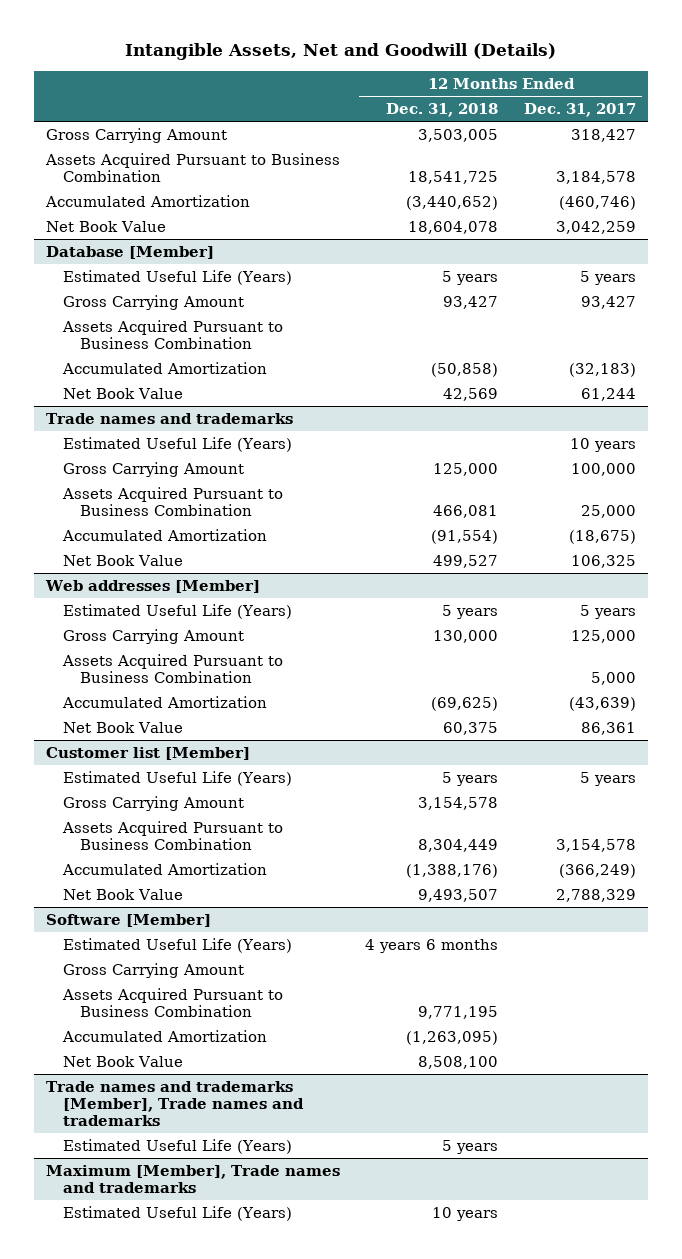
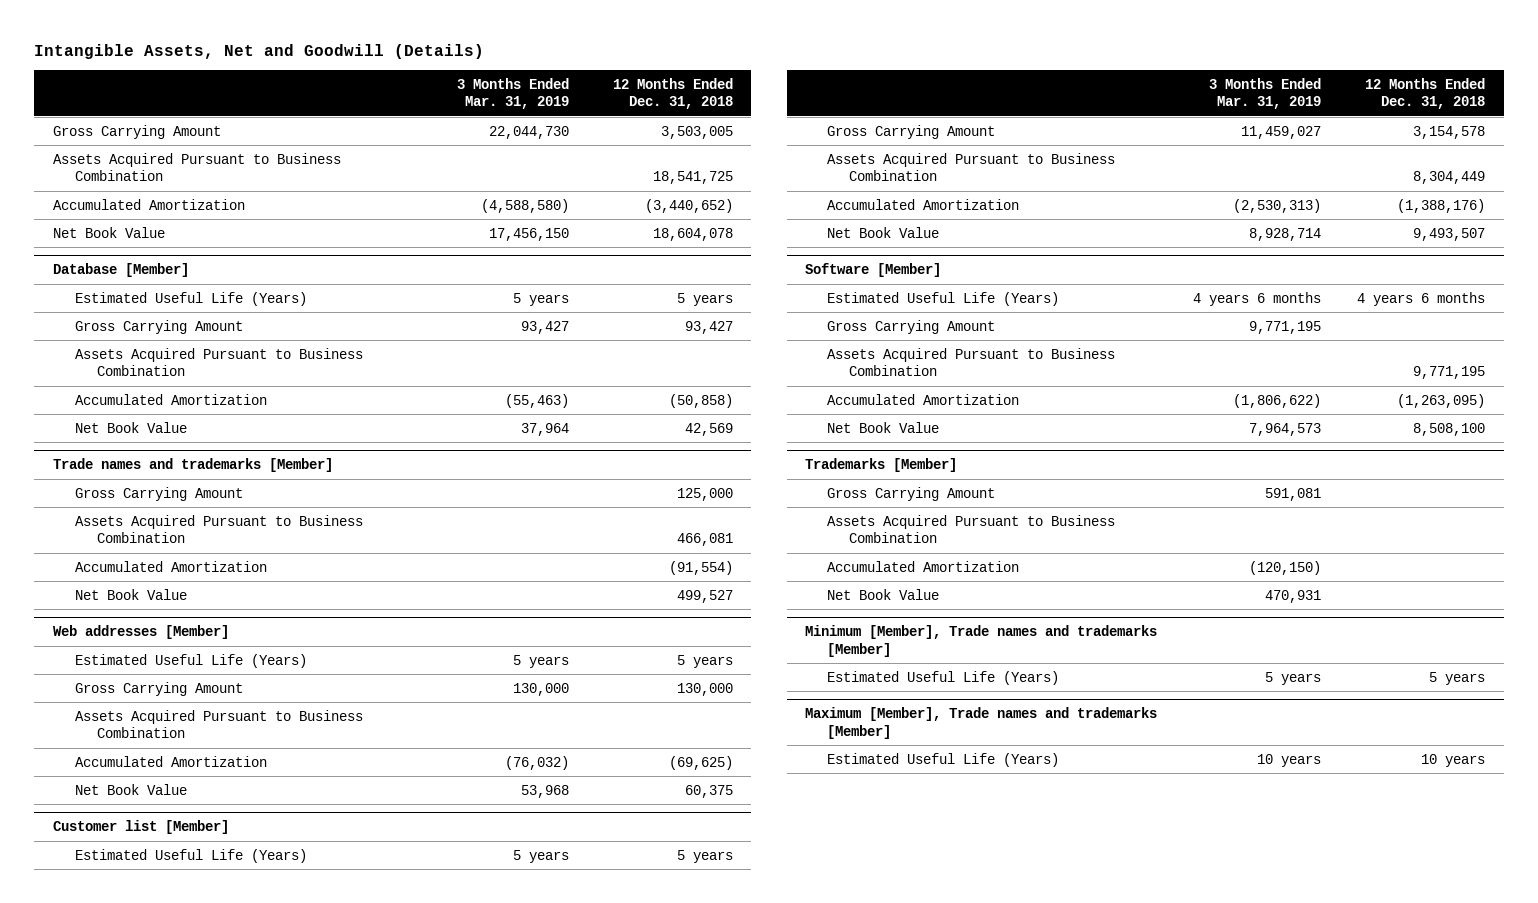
[523,102,636,117] Dec. 31, 2017 -> none
none -> [456,78,569,110] 3 Months Ended Mar. 31, 2019
[63,436,293,452] Estimated Useful Life (Years) -> none
[46,412,294,424] Trade names and trademarks -> [52,458,333,473] Trade names and trademarks [Member]
none -> [804,458,957,473] Trademarks [Member]
none -> [826,486,995,501] Gross Carrying Amount
none -> [826,514,1115,544] Assets Acquired Pursuant to Business Combination
none -> [826,560,1019,572] Accumulated Amortization
none -> [826,588,939,600] Net Book Value
[46,1080,305,1127] Trade names and trademarks [Member], Trade names and trademarks -> [804,625,1157,657] Minimum [Member], Trade names and trademarks [Member]
[46,1164,341,1194] Maximum [Member], Trade names and trademarks -> [804,707,1157,739] Maximum [Member], Trade names and trademarks [Member]

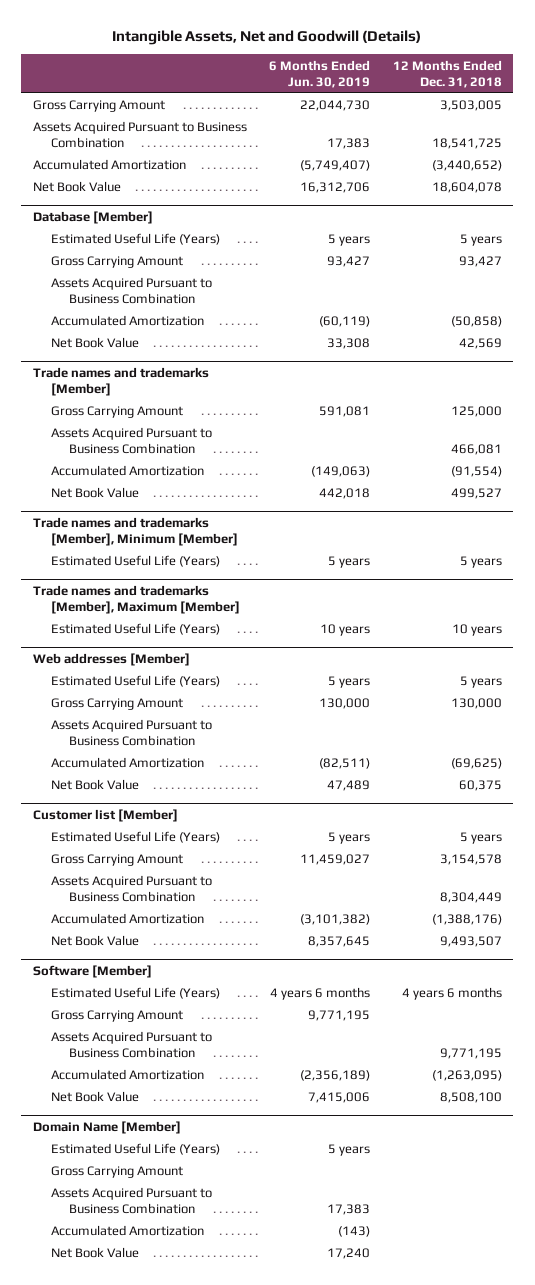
[456,78,569,110] 3 Months Ended Mar. 31, 2019 -> none
none -> [269,59,371,88] 6 Months Ended Jun. 30, 2019
none -> [32,517,238,547] Trade names and trademarks [Member], Minimum [Member]
none -> [50,555,220,568] Estimated Useful Life (Years)
none -> [32,585,240,615] Trade names and trademarks [Member], Maximum [Member]
none -> [50,623,220,636] Estimated Useful Life (Years)
[804,458,957,473] Trademarks [Member] -> none
none -> [32,1121,181,1135] Domain Name [Member]
none -> [50,1143,220,1156] Estimated Useful Life (Years)
[804,625,1157,657] Minimum [Member], Trade names and trademarks [Member] -> none
[826,670,1059,685] Estimated Useful Life (Years) -> none
[804,707,1157,739] Maximum [Member], Trade names and trademarks [Member] -> none
[826,752,1059,767] Estimated Useful Life (Years) -> none

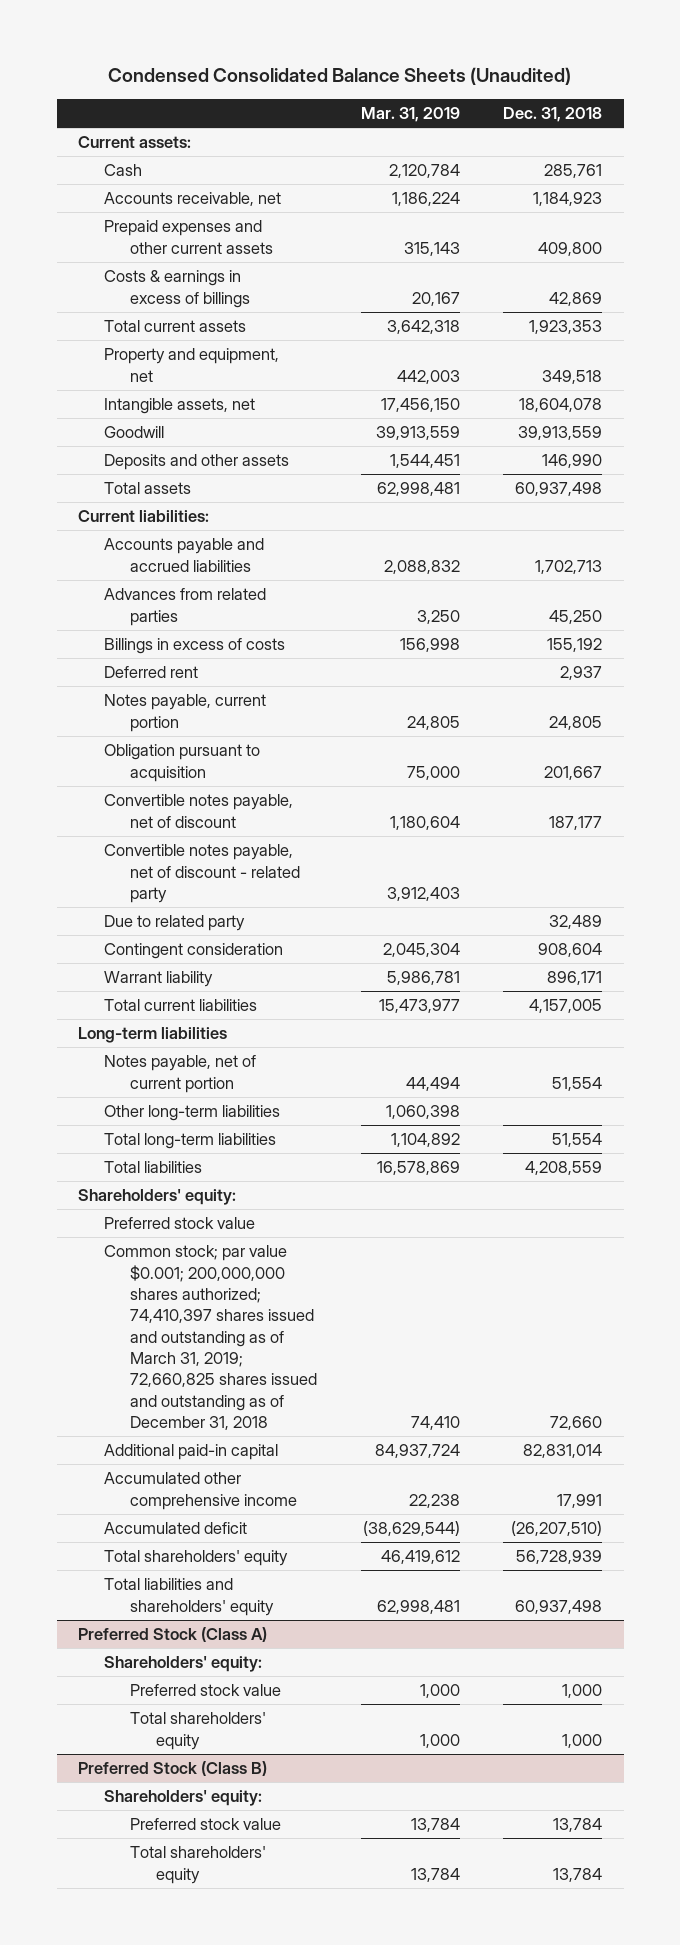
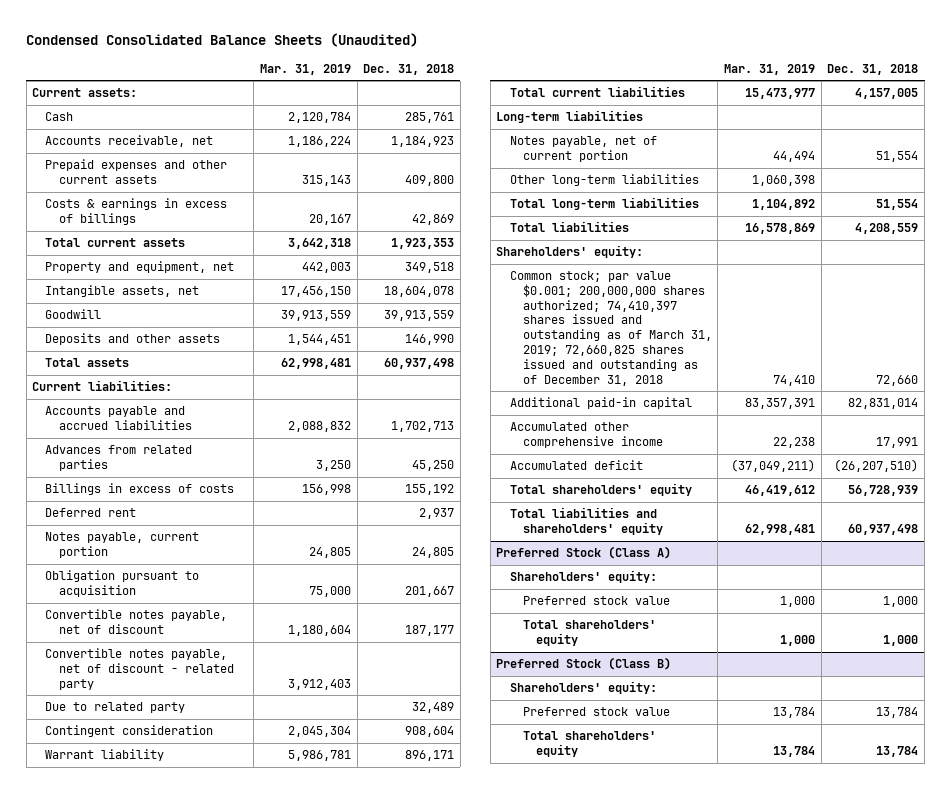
[104,1217,256,1230] Preferred stock value -> none
[374,1444,460,1459] 84,937,724 -> [745,398,816,410] 83,357,391
[362,1521,460,1537] (38,629,544) -> [731,459,816,473] (37,049,211)

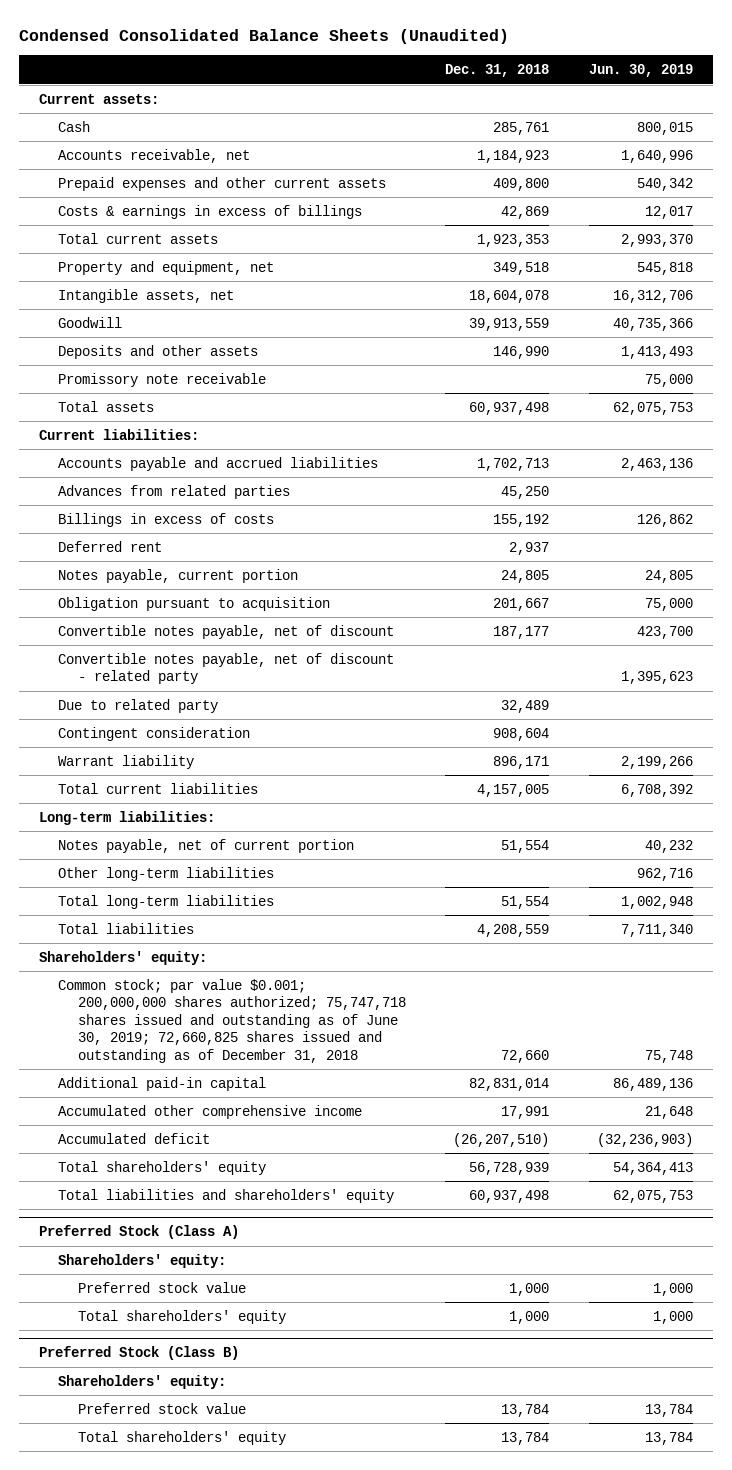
[259,63,351,75] Mar. 31, 2019 -> none
none -> [588,64,693,78] Jun. 30, 2019
none -> [58,372,267,387] Promissory note receivable
[496,110,644,124] Long-term liabilities -> [38,810,215,825] Long-term liabilities:
[509,271,712,386] Common stock; par value $0.001; 200,000,000 shares authorized; 74,410,397 shares issued and outstanding as of March 31, 2019; 72,660,825 shares issued and outstanding as of December 31, 2018 -> [58,978,406,1063] Common stock; par value $0.001; 200,000,000 shares authorized; 75,747,718 shares issued and outstanding as of June 30, 2019; 72,660,825 shares issued and outstanding as of December 31, 2018

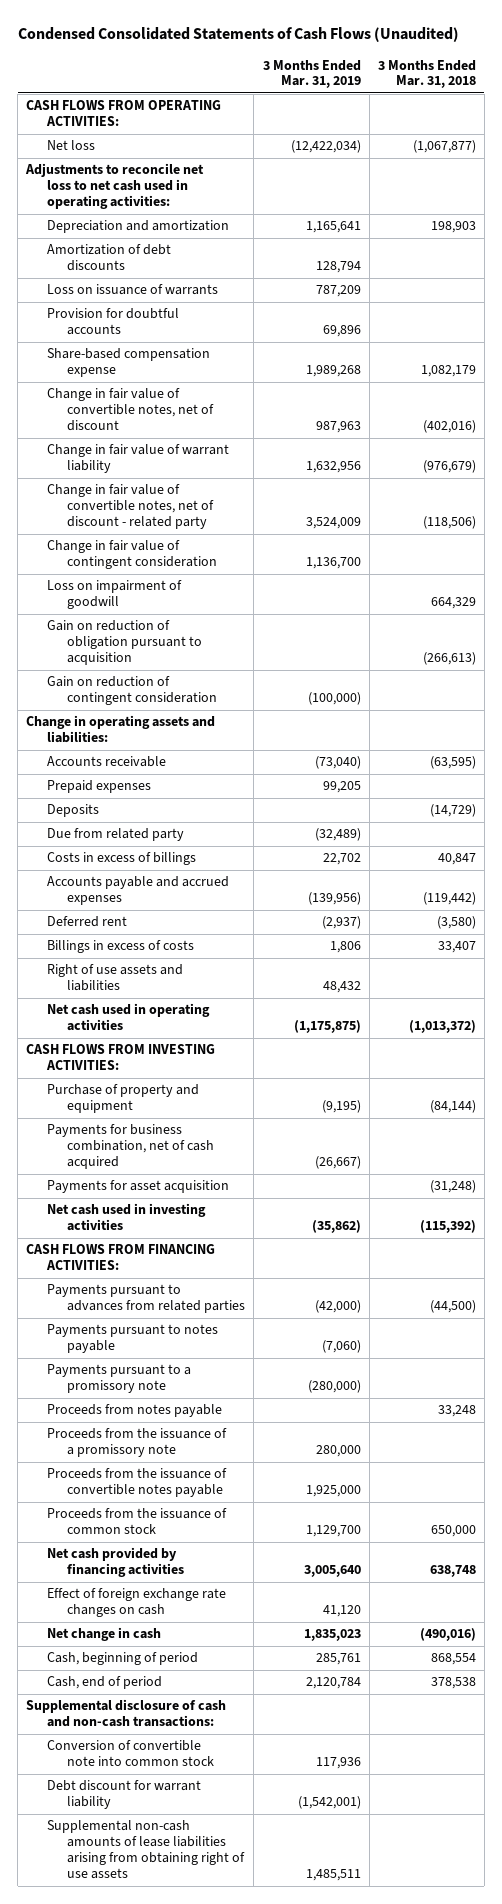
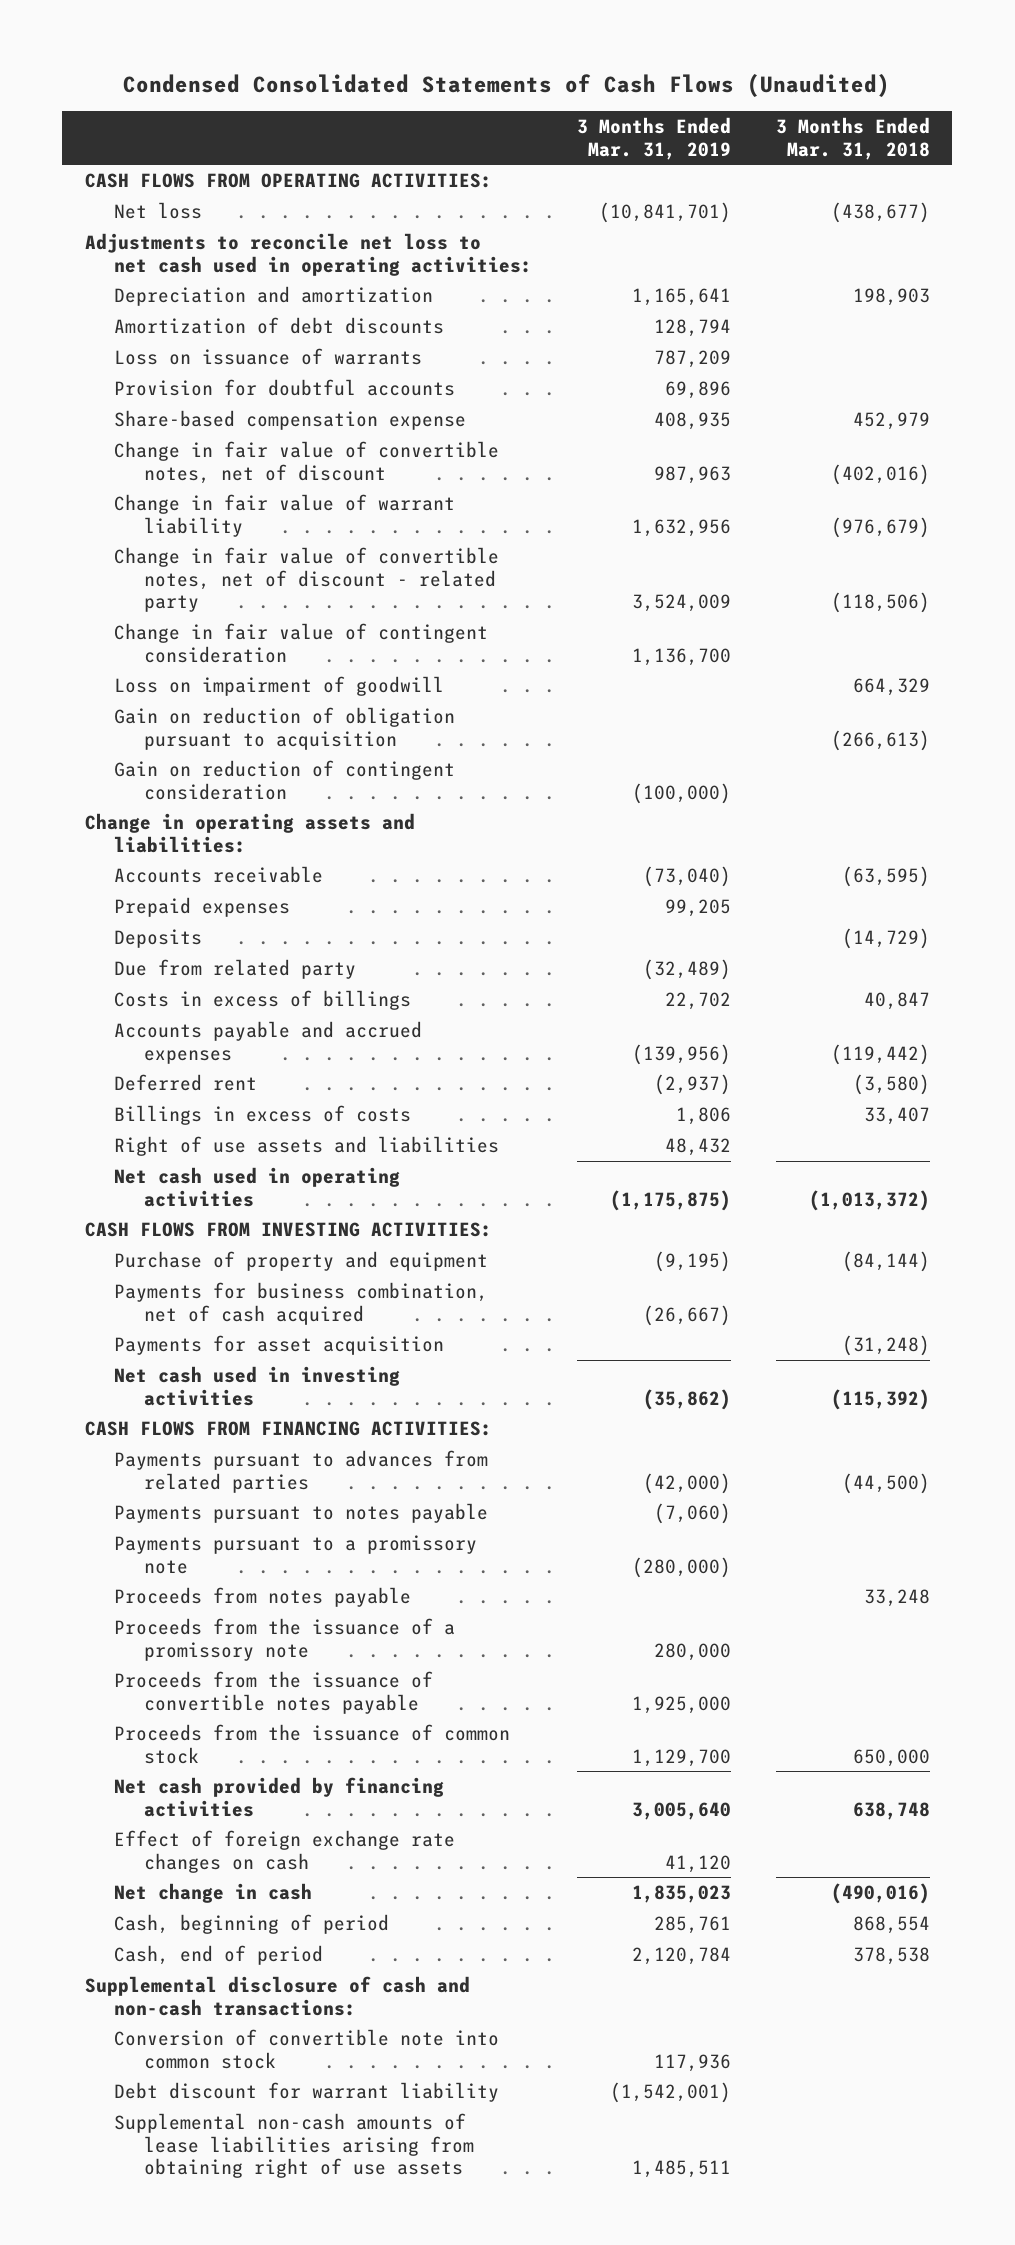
[290,140,361,154] (12,422,034) -> [599,202,732,224] (10,841,701)
[412,140,476,154] (1,067,877) -> [831,202,931,224] (438,677)
[305,365,361,378] 1,989,268 -> [654,412,732,431] 408,935
[420,365,476,378] 1,082,179 -> [853,412,931,431] 452,979

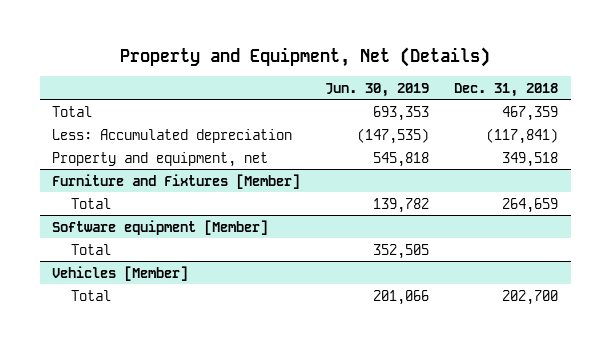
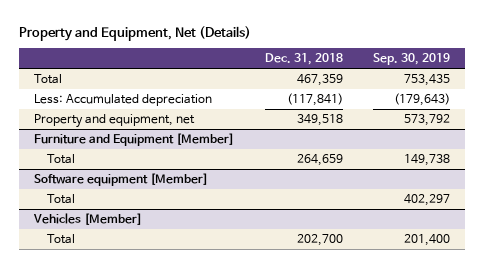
[325,82,430,97] Jun. 30, 2019 -> none
none -> [373,53,451,66] Sep. 30, 2019
[52,173,301,189] Furniture and Fixtures [Member] -> [34,133,235,147] Furniture and Equipment [Member]

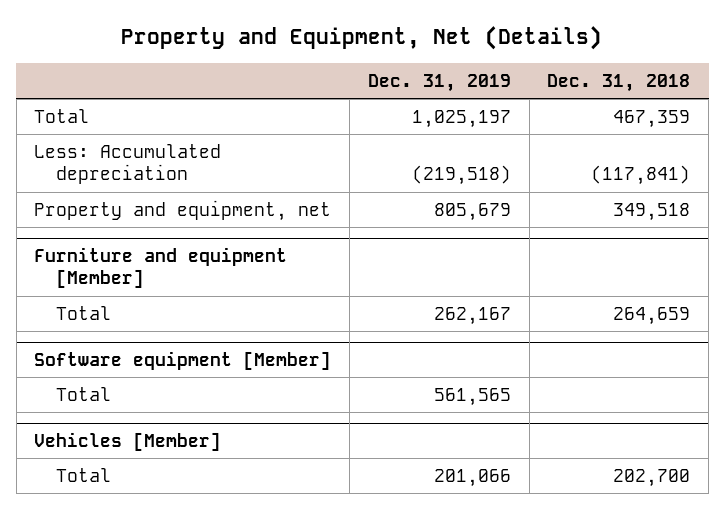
[373,53,451,66] Sep. 30, 2019 -> none
none -> [367,73,511,92] Dec. 31, 2019
[34,133,235,147] Furniture and Equipment [Member] -> [34,247,288,289] Furniture and equipment [Member]

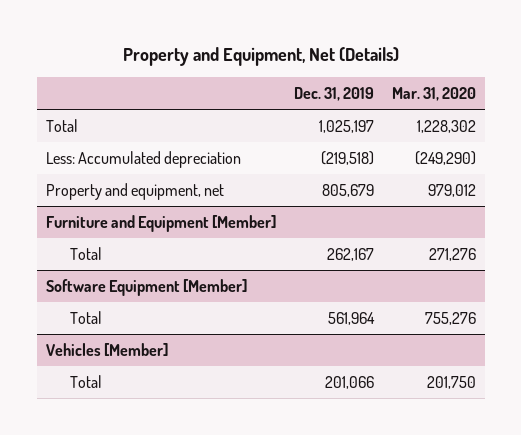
[547,73,691,92] Dec. 31, 2018 -> none
none -> [391,86,476,101] Mar. 31, 2020
[34,247,288,289] Furniture and equipment [Member] -> [45,214,276,232] Furniture and Equipment [Member]
[34,351,332,371] Software equipment [Member] -> [45,278,247,296] Software Equipment [Member]
[433,388,511,407] 561,565 -> [327,311,375,325] 561,964

